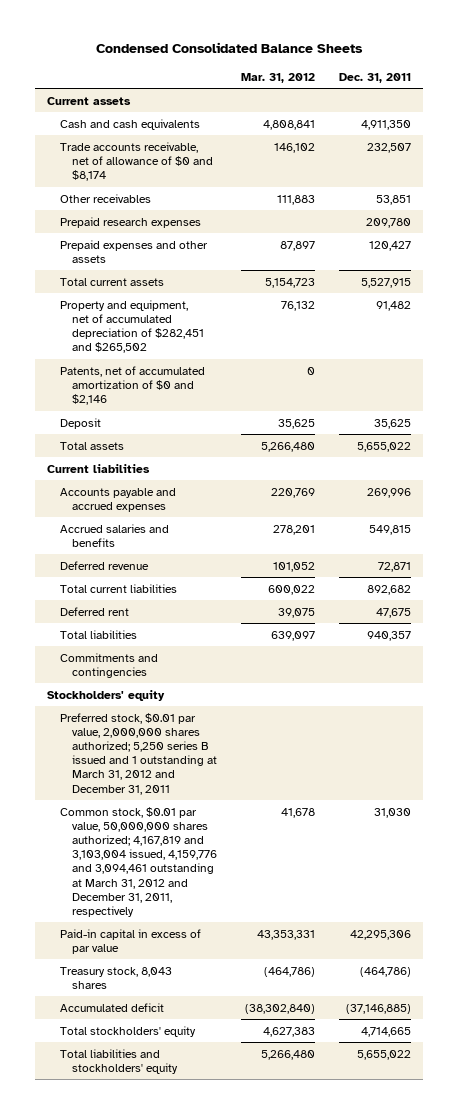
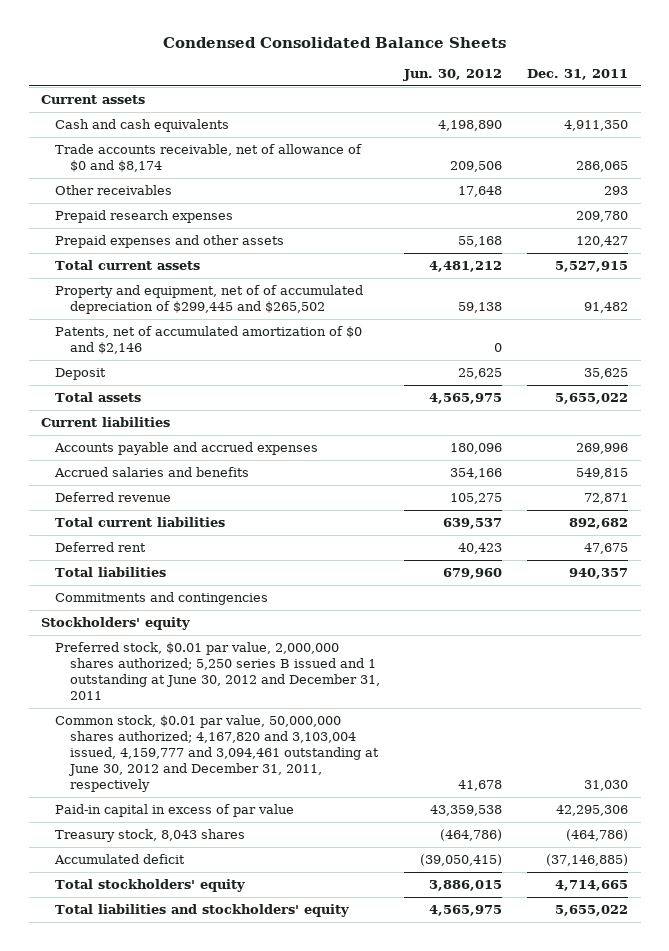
[241,72,316,83] Mar. 31, 2012 -> none
none -> [403,68,503,81] Jun. 30, 2012
[367,142,412,153] 232,507 -> [576,161,629,173] 286,065
[376,194,412,205] 53,851 -> [604,186,629,196] 293
[59,299,205,354] Property and equipment, net of accumulated depreciation of $282,451 and $265,502 -> [55,285,364,315] Property and equipment, net of of accumulated depreciation of $299,445 and $265,502
[59,712,218,795] Preferred stock, $0.01 par value, 2,000,000 shares authorized; 5,250 series B issued and 1 outstanding at March 31, 2012 and December 31, 2011 -> [55,642,380,701] Preferred stock, $0.01 par value, 2,000,000 shares authorized; 5,250 series B issued and 1 outstanding at June 30, 2012 and December 31, 2011
[59,806,218,917] Common stock, $0.01 par value, 50,000,000 shares authorized; 4,167,819 and 3,103,004 issued, 4,159,776 and 3,094,461 outstanding at March 31, 2012 and December 31, 2011, respectively -> [55,715,379,793] Common stock, $0.01 par value, 50,000,000 shares authorized; 4,167,820 and 3,103,004 issued, 4,159,777 and 3,094,461 outstanding at June 30, 2012 and December 31, 2011, respectively

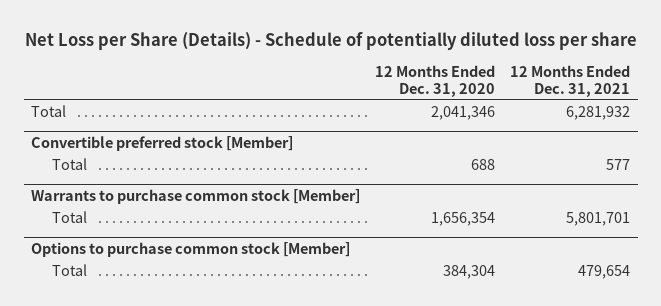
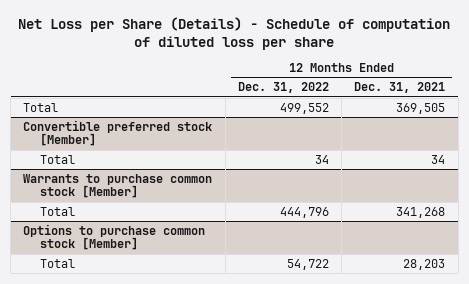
[24,31,637,50] Net Loss per Share (Details) - Schedule of potentially diluted loss per share -> [18,16,451,50] Net Loss per Share (Details) - Schedule of computation of diluted loss per share
[375,64,496,97] 12 Months Ended Dec. 31, 2020 -> none
none -> [237,82,329,94] Dec. 31, 2022
[566,106,631,121] 6,281,932 -> [396,102,446,114] 369,505
[606,159,631,171] 577 -> [431,154,446,164] 34
[566,212,631,227] 5,801,701 -> [396,206,446,218] 341,268
[578,265,631,280] 479,654 -> [403,258,446,270] 28,203

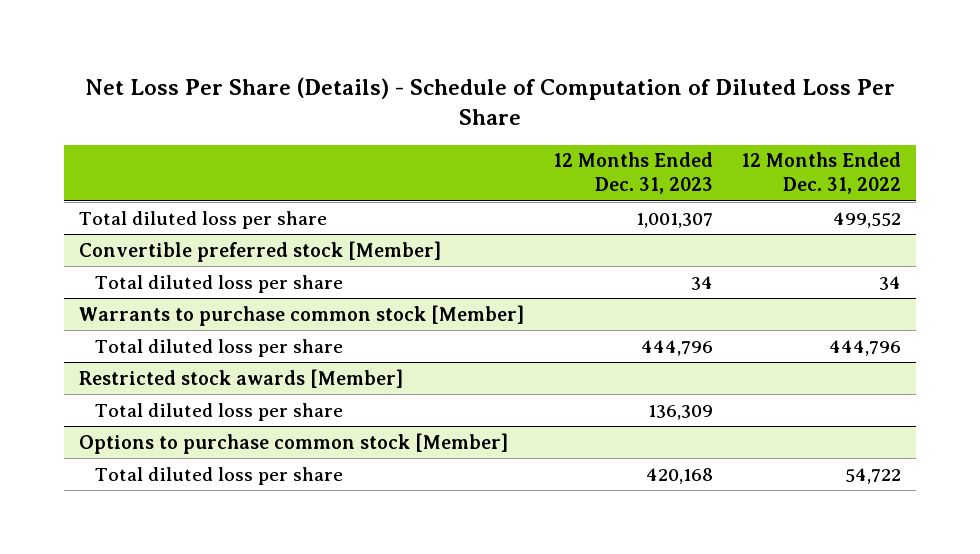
[18,16,451,50] Net Loss per Share (Details) - Schedule of computation of diluted loss per share -> [85,76,896,125] Net Loss Per Share (Details) - Schedule of Computation of Diluted Loss Per Share
[354,82,446,94] Dec. 31, 2021 -> none
none -> [552,152,713,195] 12 Months Ended Dec. 31, 2023
[23,102,59,112] Total -> [78,210,327,229] Total diluted loss per share
[40,154,76,164] Total -> [94,274,343,293] Total diluted loss per share
[40,206,76,216] Total -> [94,338,343,357] Total diluted loss per share
none -> [78,368,403,388] Restricted stock awards [Member]
none -> [94,402,343,421] Total diluted loss per share
[40,258,76,268] Total -> [94,466,343,485] Total diluted loss per share

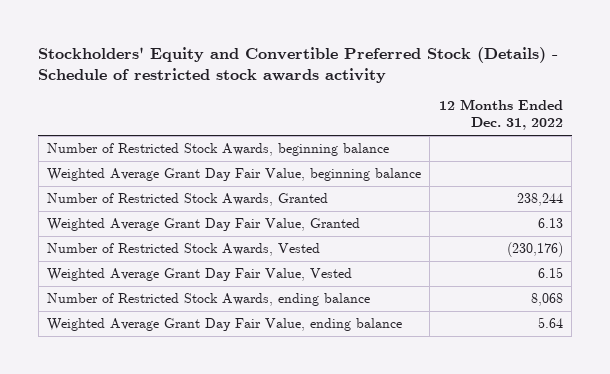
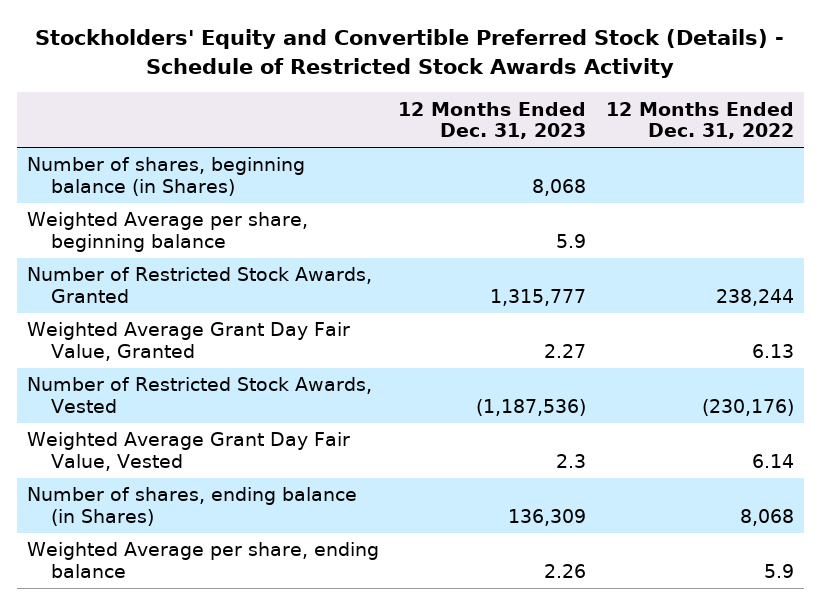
[38,46,559,83] Stockholders' Equity and Convertible Preferred Stock (Details) - Schedule of restricted stock awards activity -> [35,29,785,78] Stockholders' Equity and Convertible Preferred Stock (Details) - Schedule of Restricted Stock Awards Activity
none -> [398,101,587,140] 12 Months Ended Dec. 31, 2023
[47,143,390,157] Number of Restricted Stock Awards, beginning balance -> [26,157,305,196] Number of shares, beginning balance (in Shares)
[47,168,422,182] Weighted Average Grant Day Fair Value, beginning balance -> [26,212,308,252] Weighted Average per share, beginning balance
[537,267,563,279] 6.15 -> [752,453,795,468] 6.14
[47,293,371,307] Number of Restricted Stock Awards, ending balance -> [26,487,357,526] Number of shares, ending balance (in Shares)
[47,318,403,332] Weighted Average Grant Day Fair Value, ending balance -> [26,542,379,578] Weighted Average per share, ending balance
[537,317,563,329] 5.64 -> [764,563,795,578] 5.9

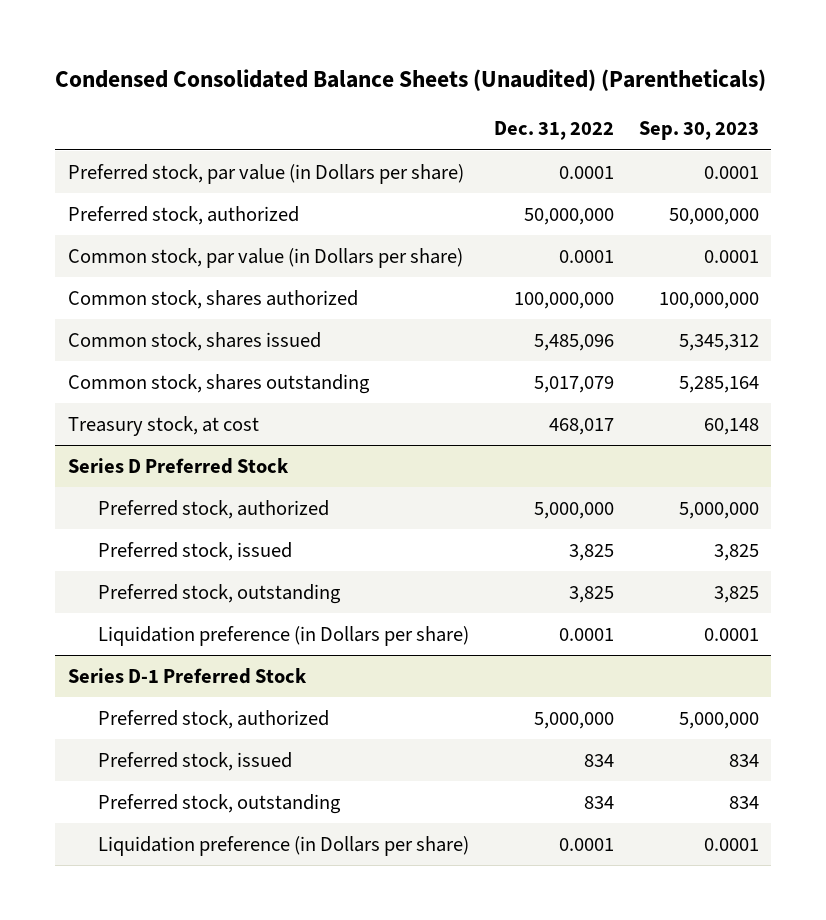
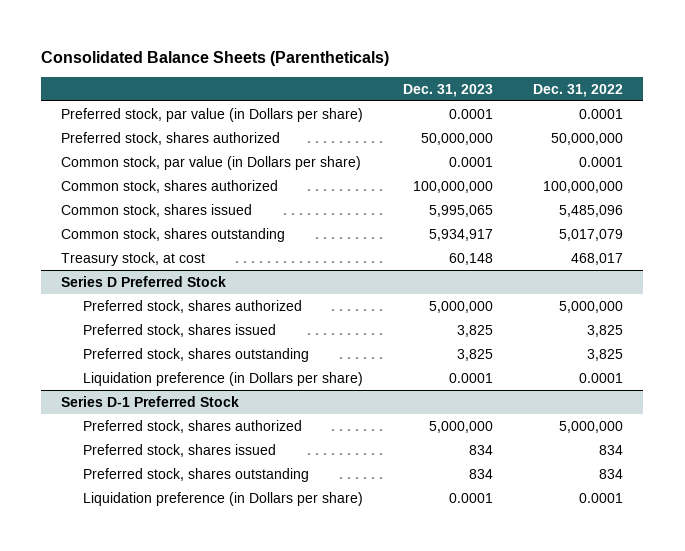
[54,68,766,91] Condensed Consolidated Balance Sheets (Unaudited) (Parentheticals) -> [41,50,390,66] Consolidated Balance Sheets (Parentheticals)
[638,121,759,141] Sep. 30, 2023 -> none
none -> [403,83,494,97] Dec. 31, 2023
[67,205,299,225] Preferred stock, authorized -> [61,131,281,145] Preferred stock, shares authorized
[97,499,329,519] Preferred stock, authorized -> [82,299,302,313] Preferred stock, shares authorized
[97,541,292,561] Preferred stock, issued -> [82,323,276,337] Preferred stock, shares issued
[97,583,341,604] Preferred stock, outstanding -> [82,347,309,362] Preferred stock, shares outstanding
[97,709,329,729] Preferred stock, authorized -> [82,419,302,433] Preferred stock, shares authorized
[97,751,292,771] Preferred stock, issued -> [82,443,276,457] Preferred stock, shares issued
[97,793,341,814] Preferred stock, outstanding -> [82,467,309,482] Preferred stock, shares outstanding

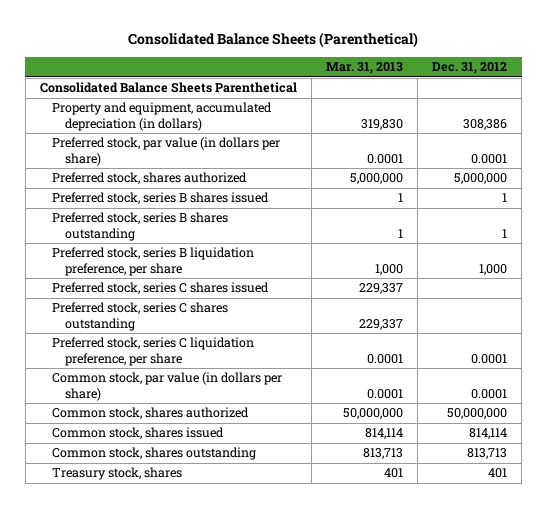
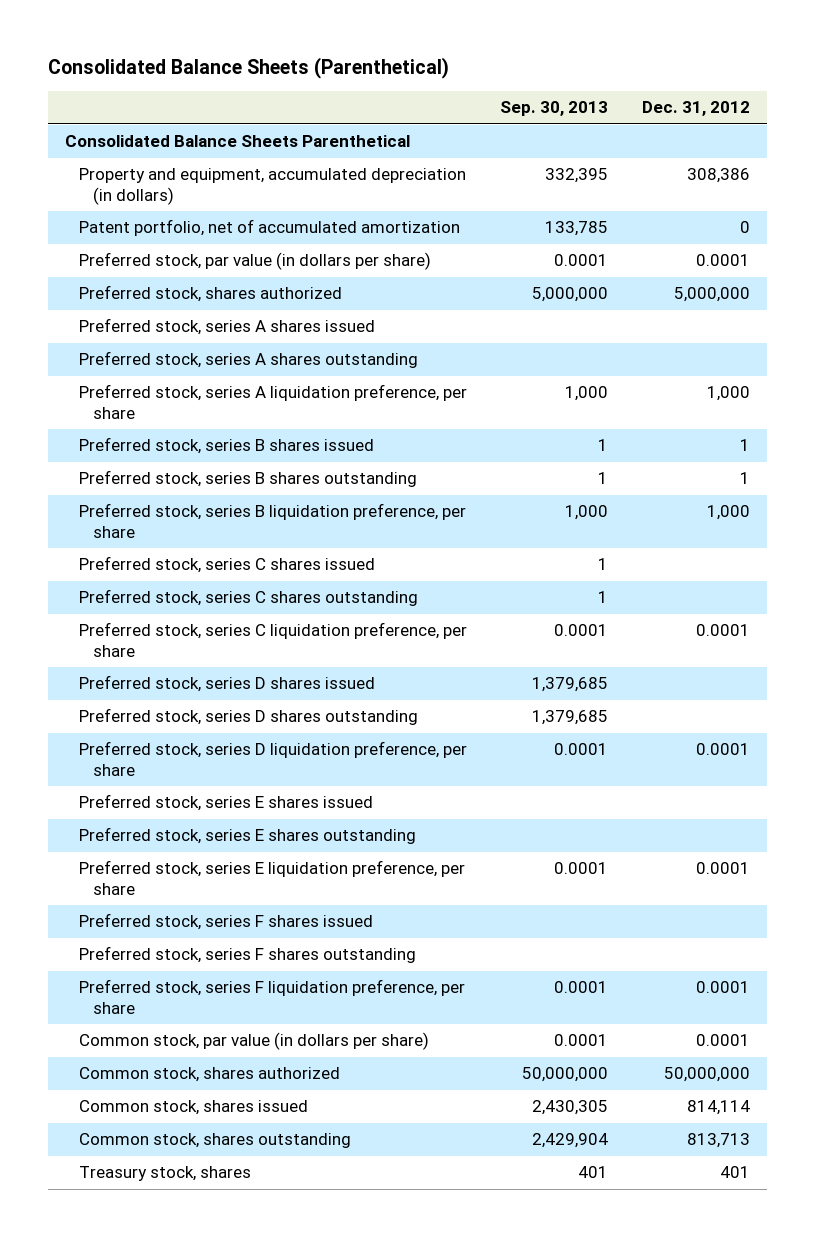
[325,61,403,74] Mar. 31, 2013 -> none
none -> [500,101,609,117] Sep. 30, 2013
none -> [78,219,460,237] Patent portfolio, net of accumulated amortization
none -> [78,318,375,336] Preferred stock, series A shares issued
none -> [78,351,418,369] Preferred stock, series A shares outstanding
none -> [78,384,467,419] Preferred stock, series A liquidation preference, per share
none -> [78,675,375,693] Preferred stock, series D shares issued
none -> [78,708,418,726] Preferred stock, series D shares outstanding
none -> [78,741,467,776] Preferred stock, series D liquidation preference, per share
none -> [78,794,373,812] Preferred stock, series E shares issued
none -> [78,827,416,845] Preferred stock, series E shares outstanding
none -> [78,860,465,895] Preferred stock, series E liquidation preference, per share
none -> [78,913,373,931] Preferred stock, series F shares issued
none -> [78,946,416,964] Preferred stock, series F shares outstanding
none -> [78,979,465,1014] Preferred stock, series F liquidation preference, per share

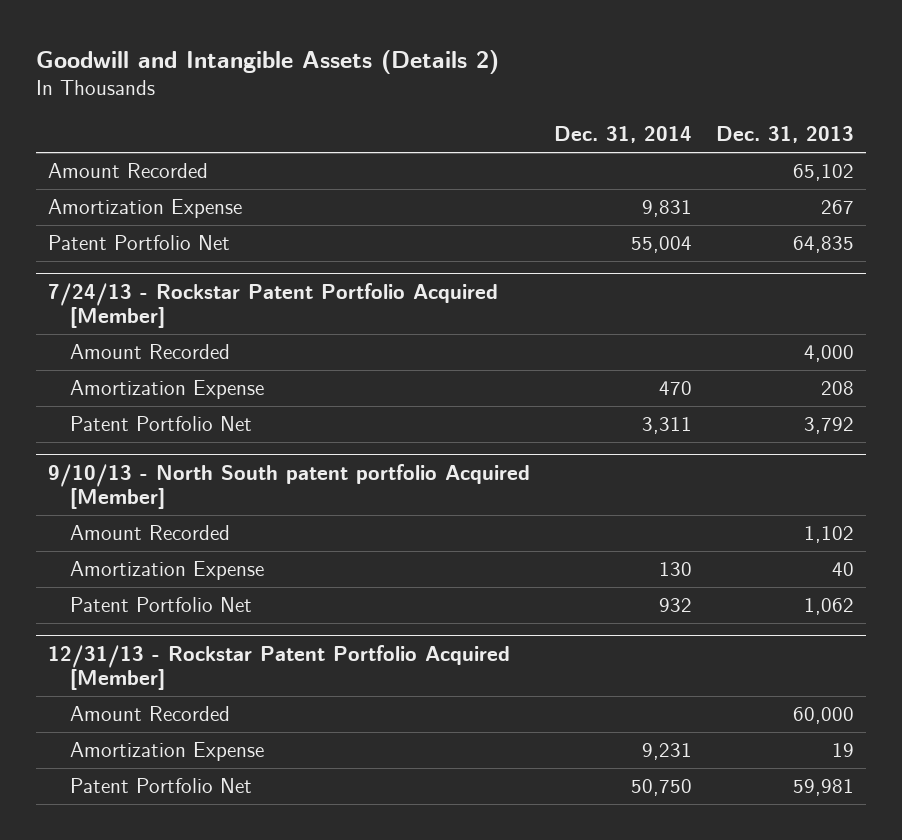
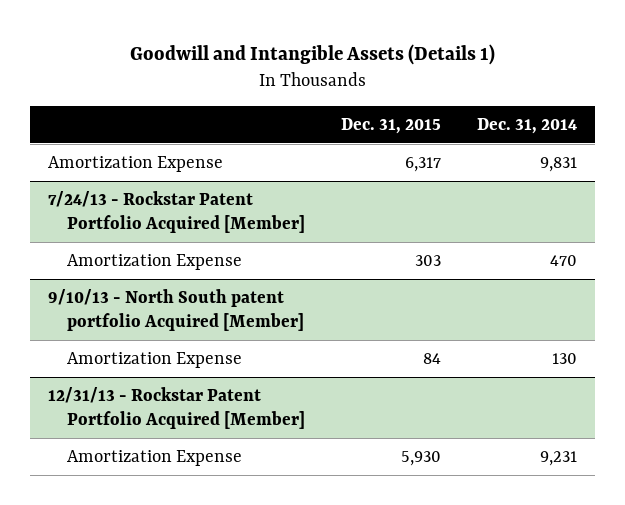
[36,49,500,74] Goodwill and Intangible Assets (Details 2) -> [129,44,495,66] Goodwill and Intangible Assets (Details 1)
[715,125,854,143] Dec. 31, 2013 -> none
none -> [340,117,441,134] Dec. 31, 2015
[47,163,208,179] Amount Recorded -> none
[47,235,230,251] Patent Portfolio Net -> none
[69,344,230,360] Amount Recorded -> none
[69,416,252,432] Patent Portfolio Net -> none
[69,525,230,541] Amount Recorded -> none
[69,597,252,613] Patent Portfolio Net -> none
[69,706,230,722] Amount Recorded -> none
[69,778,252,794] Patent Portfolio Net -> none

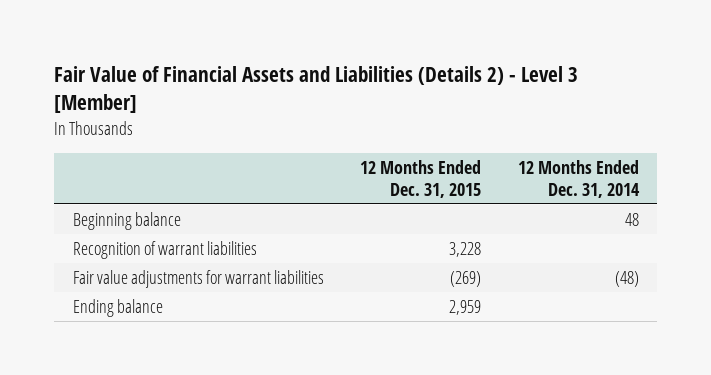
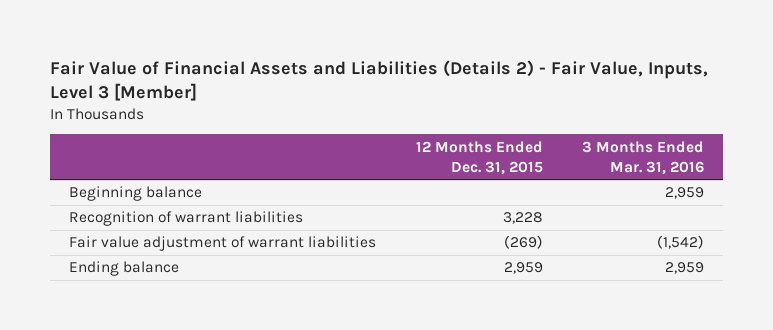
[54,66,579,114] Fair Value of Financial Assets and Liabilities (Details 2) - Level 3 [Member] -> [49,59,708,101] Fair Value of Financial Assets and Liabilities (Details 2) - Fair Value, Inputs, Level 3 [Member]
[517,159,640,198] 12 Months Ended Dec. 31, 2014 -> none
none -> [581,140,704,175] 3 Months Ended Mar. 31, 2016
[72,269,324,288] Fair value adjustments for warrant liabilities -> [69,236,377,252] Fair value adjustment of warrant liabilities

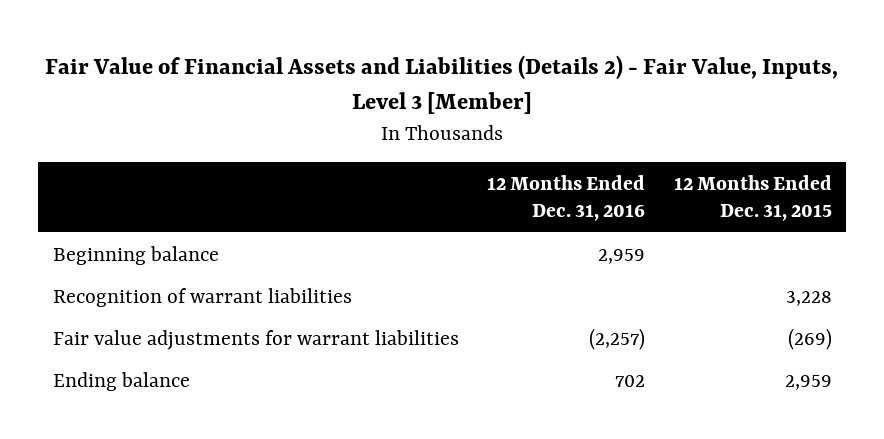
[581,140,704,175] 3 Months Ended Mar. 31, 2016 -> none
none -> [487,174,646,222] 12 Months Ended Dec. 31, 2016
[69,236,377,252] Fair value adjustment of warrant liabilities -> [52,329,459,350] Fair value adjustments for warrant liabilities

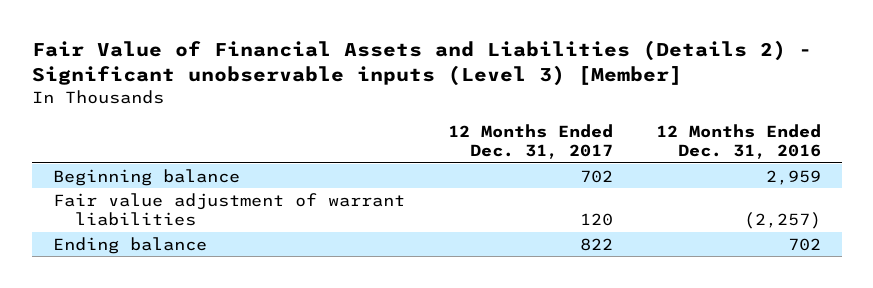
[45,54,839,114] Fair Value of Financial Assets and Liabilities (Details 2) - Fair Value, Inputs, Level 3 [Member] -> [31,40,812,87] Fair Value of Financial Assets and Liabilities (Details 2) - Significant unobservable inputs (Level 3) [Member]
[673,174,832,222] 12 Months Ended Dec. 31, 2015 -> none
none -> [447,123,613,160] 12 Months Ended Dec. 31, 2017
[52,287,352,307] Recognition of warrant liabilities -> none
[52,329,459,350] Fair value adjustments for warrant liabilities -> [52,192,405,227] Fair value adjustment of warrant liabilities

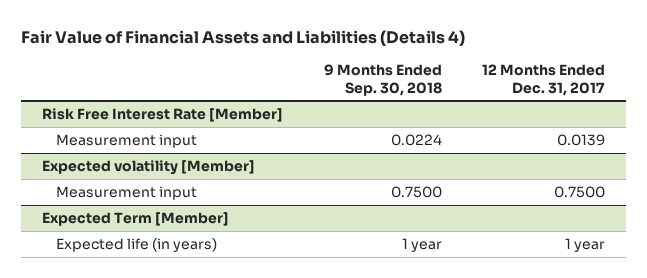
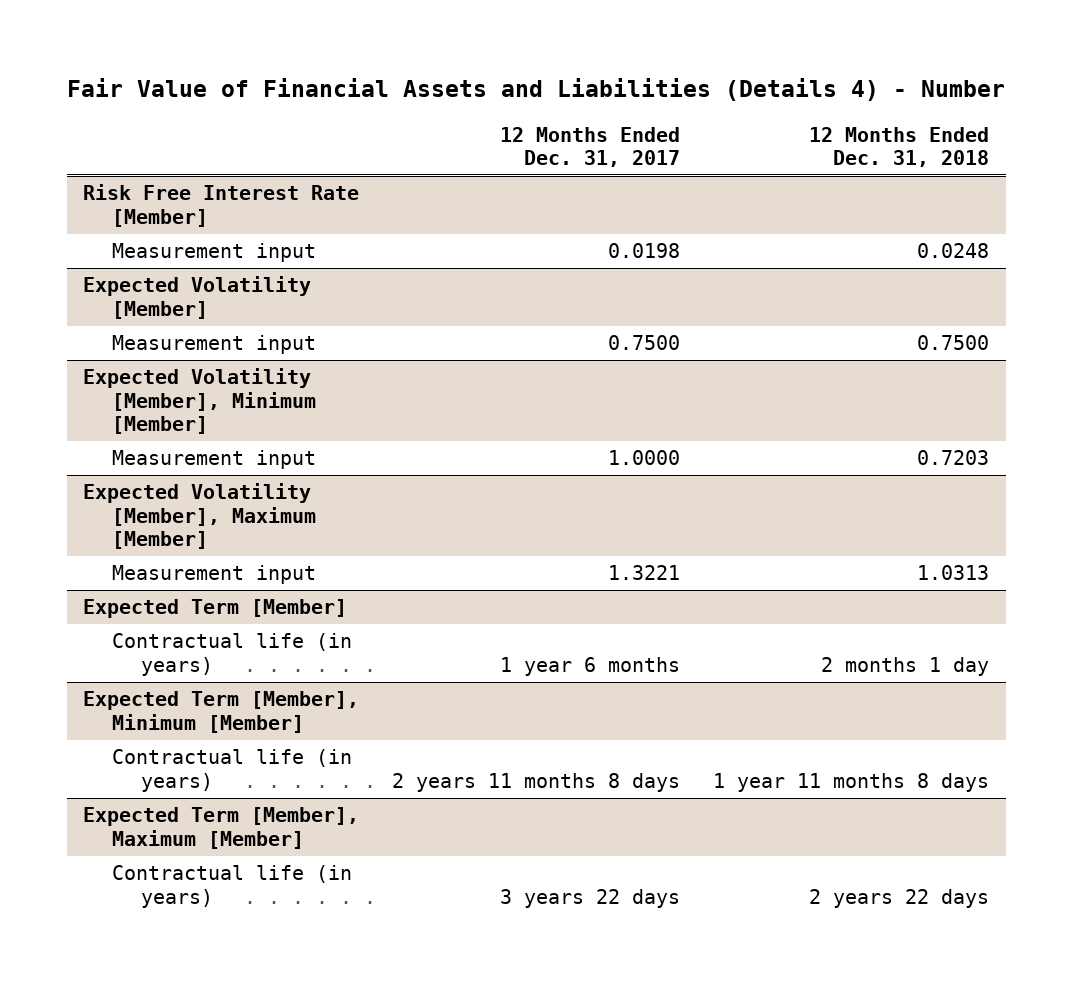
[21,30,466,47] Fair Value of Financial Assets and Liabilities (Details 4) -> [67,78,1006,102] Fair Value of Financial Assets and Liabilities (Details 4) - Number
[323,64,442,96] 9 Months Ended Sep. 30, 2018 -> none
none -> [809,126,990,167] 12 Months Ended Dec. 31, 2018
[557,134,606,147] 0.0139 -> [608,243,681,259] 0.0198
[41,160,255,176] Expected volatility [Member] -> [83,276,312,319] Expected Volatility [Member]
none -> [83,368,316,434] Expected Volatility [Member], Minimum [Member]
none -> [111,450,316,470] Measurement input
none -> [83,483,316,549] Expected Volatility [Member], Maximum [Member]
none -> [111,565,316,585] Measurement input
[55,238,217,253] Expected life (in years) -> [111,633,352,676] Contractual life (in years)
[565,238,606,253] 1 year -> [500,656,681,676] 1 year 6 months
none -> [83,691,360,733] Expected Term [Member], Minimum [Member]
none -> [111,749,352,792] Contractual life (in years)
none -> [83,807,360,849] Expected Term [Member], Maximum [Member]
none -> [111,865,352,908] Contractual life (in years)

